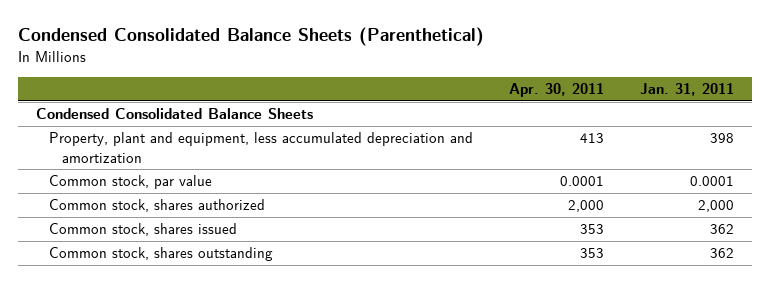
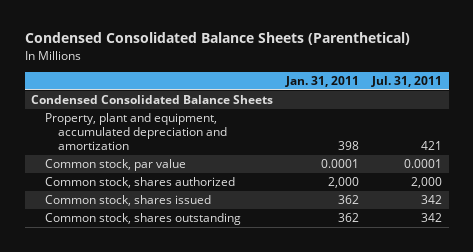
[508,82,604,97] Apr. 30, 2011 -> none
none -> [371,75,443,87] Jul. 31, 2011
[49,132,474,163] Property, plant and equipment, less accumulated depreciation and amortization -> [44,113,228,151] Property, plant and equipment, accumulated depreciation and amortization

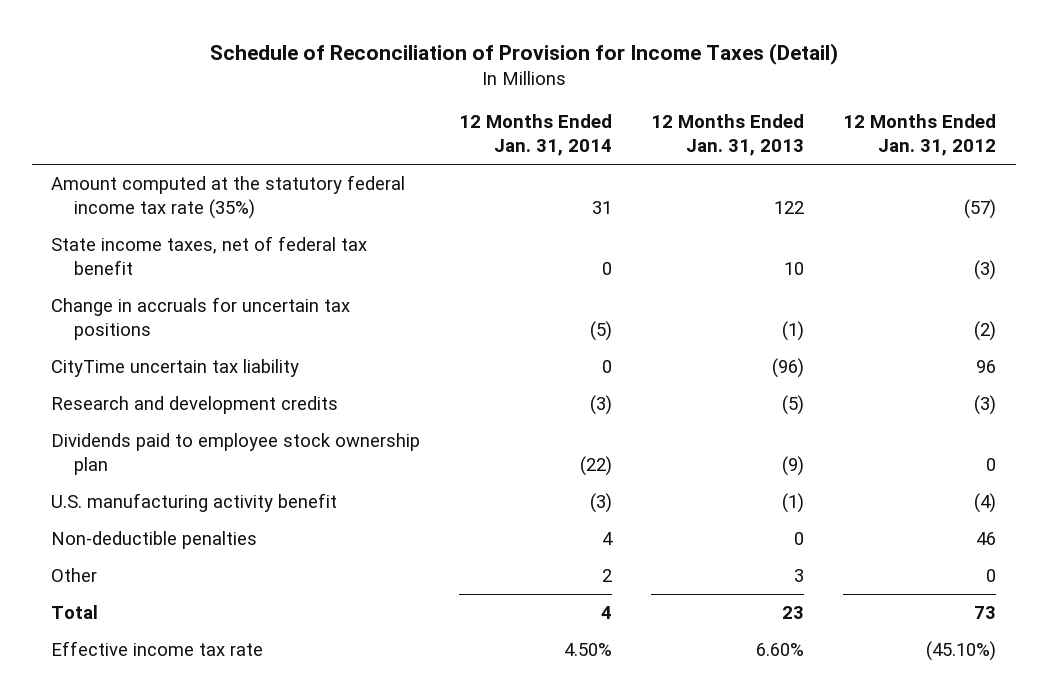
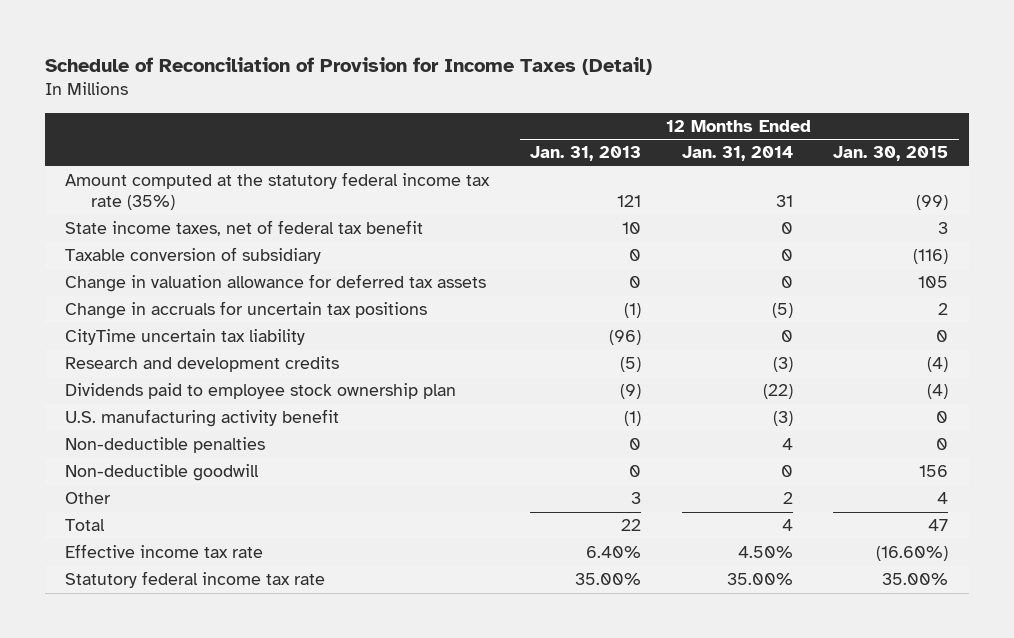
[843,114,997,157] 12 Months Ended Jan. 31, 2012 -> none
none -> [833,146,949,162] Jan. 30, 2015
[774,200,805,214] 122 -> [616,195,641,208] 121
none -> [65,247,322,265] Taxable conversion of subsidiary
none -> [65,274,487,293] Change in valuation allowance for deferred tax assets
none -> [65,464,260,482] Non-deductible goodwill
[782,606,805,620] 23 -> [620,519,641,532] 22
[756,643,805,657] 6.60% -> [585,546,641,559] 6.40%
none -> [65,571,326,589] Statutory federal income tax rate

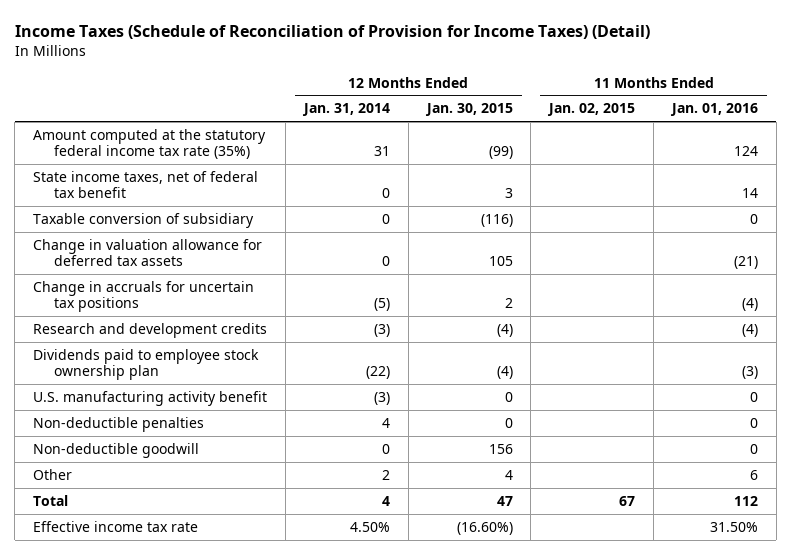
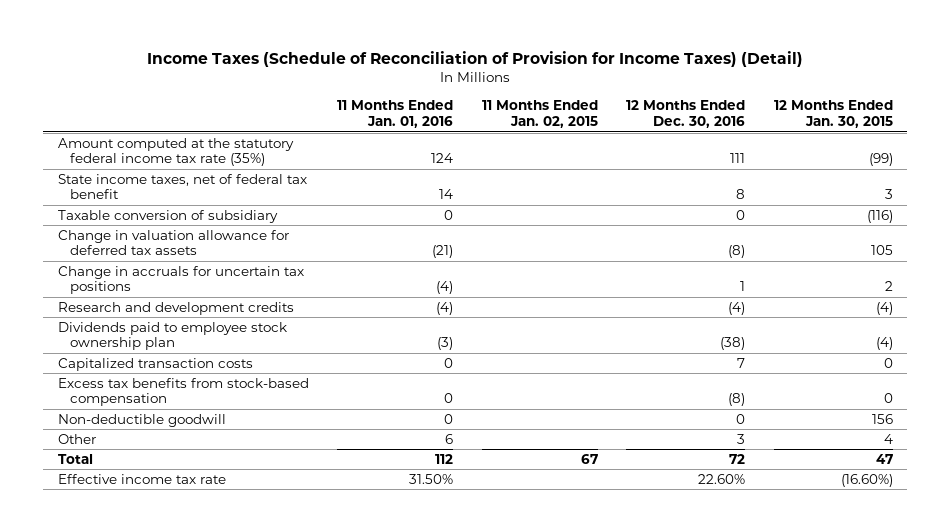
[301,103,390,117] Jan. 31, 2014 -> none
none -> [626,100,746,128] 12 Months Ended Dec. 30, 2016
[33,390,268,406] U.S. manufacturing activity benefit -> none
[33,416,205,432] Non-deductible penalties -> none
none -> [57,357,253,371] Capitalized transaction costs
none -> [57,377,309,407] Excess tax benefits from stock-based compensation

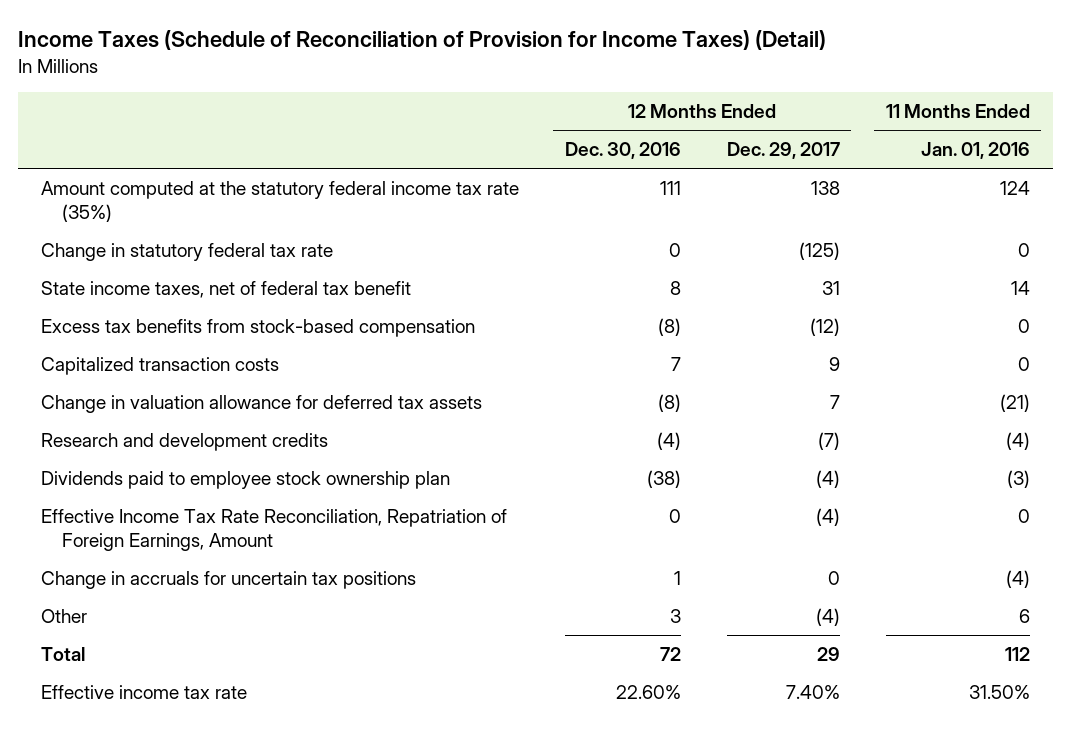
[481,100,598,128] 11 Months Ended Jan. 02, 2015 -> none
[773,100,893,128] 12 Months Ended Jan. 30, 2015 -> none
none -> [726,142,840,160] Dec. 29, 2017
none -> [40,242,333,261] Change in statutory federal tax rate
[57,209,278,223] Taxable conversion of subsidiary -> none
[57,377,309,407] Excess tax benefits from stock-based compensation -> [40,318,475,337] Excess tax benefits from stock-based compensation
[57,357,253,371] Capitalized transaction costs -> [40,356,279,375] Capitalized transaction costs
[57,413,226,427] Non-deductible goodwill -> none
none -> [40,508,507,552] Effective Income Tax Rate Reconciliation, Repatriation of Foreign Earnings, Amount
[57,265,304,295] Change in accruals for uncertain tax positions -> [40,570,416,589] Change in accruals for uncertain tax positions

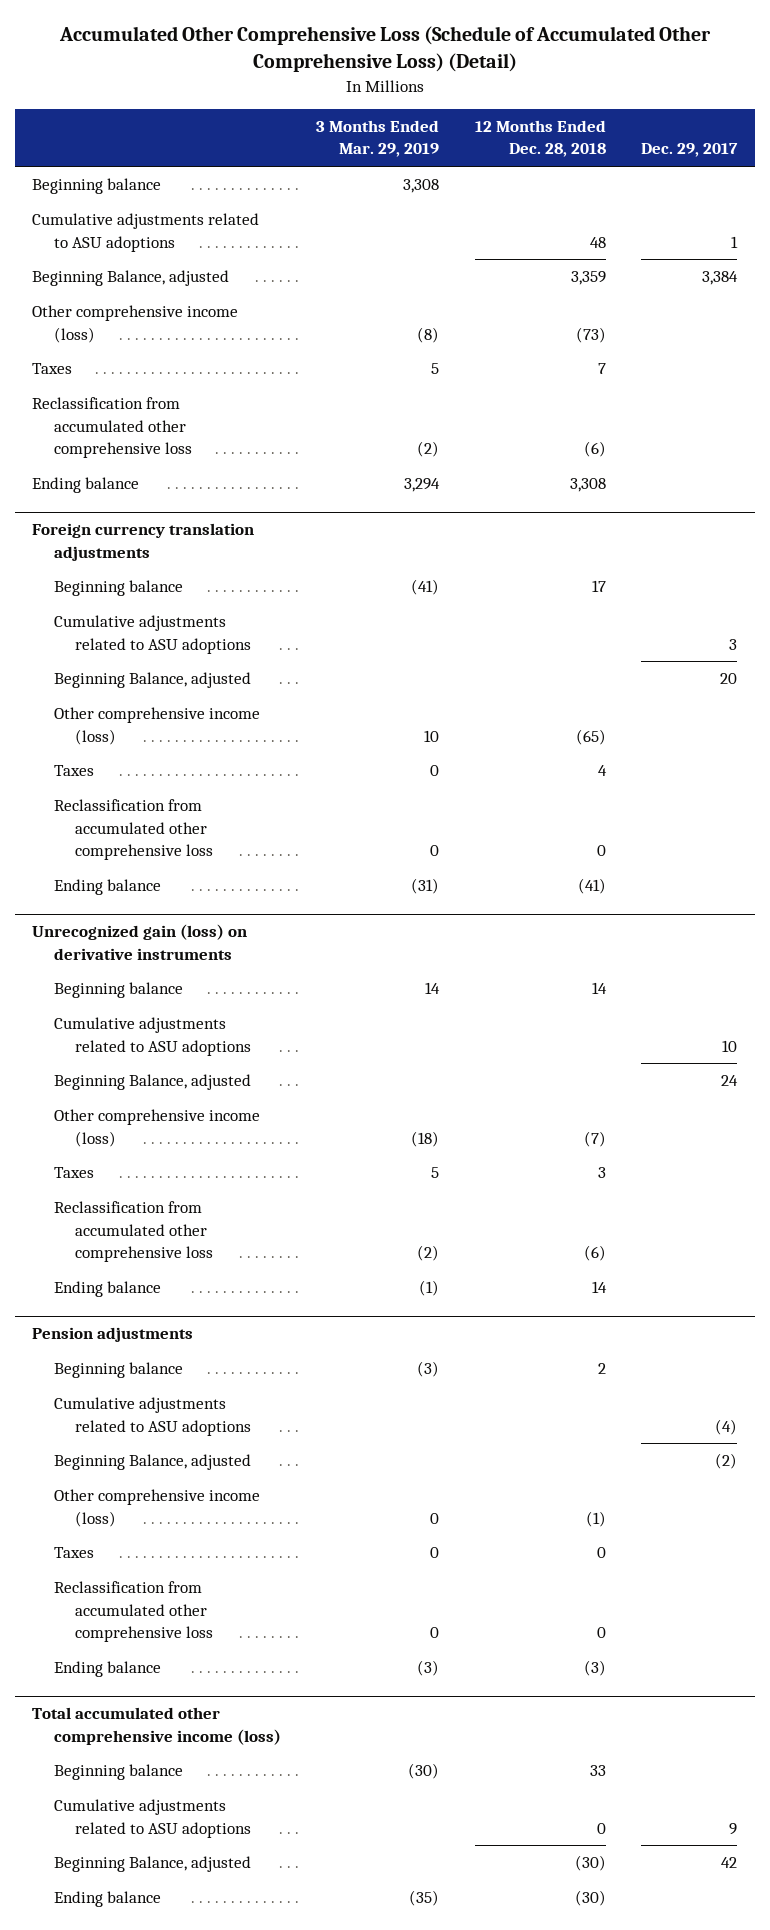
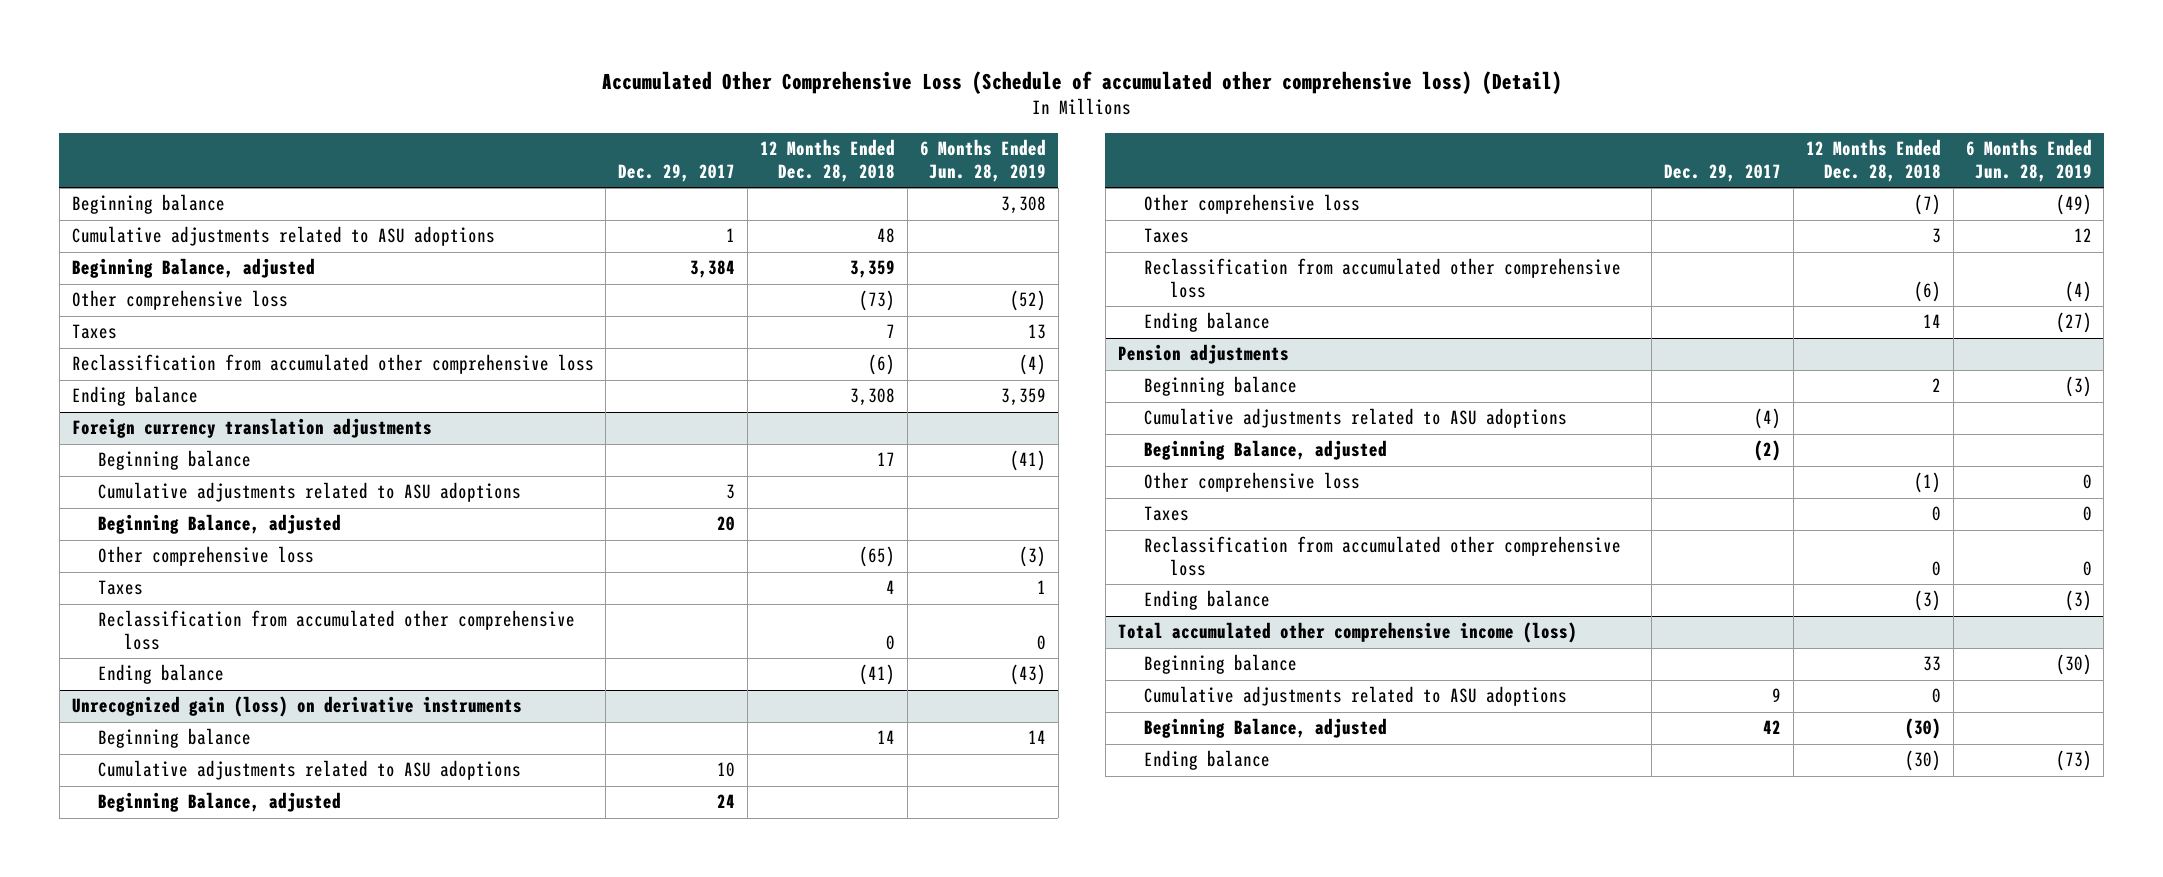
[58,26,711,73] Accumulated Other Comprehensive Loss (Schedule of Accumulated Other Comprehensive Loss) (Detail) -> [601,70,1562,94] Accumulated Other Comprehensive Loss (Schedule of accumulated other comprehensive loss) (Detail)
[316,120,440,158] 3 Months Ended Mar. 29, 2019 -> none
none -> [919,139,1046,183] 6 Months Ended Jun. 28, 2019
[32,305,239,343] Other comprehensive income (loss) -> [71,290,288,311] Other comprehensive loss
[53,707,260,745] Other comprehensive income (loss) -> [97,546,314,567] Other comprehensive loss
[53,1109,260,1147] Other comprehensive income (loss) -> [1143,194,1360,215] Other comprehensive loss
[53,1489,260,1527] Other comprehensive income (loss) -> [1143,472,1360,493] Other comprehensive loss

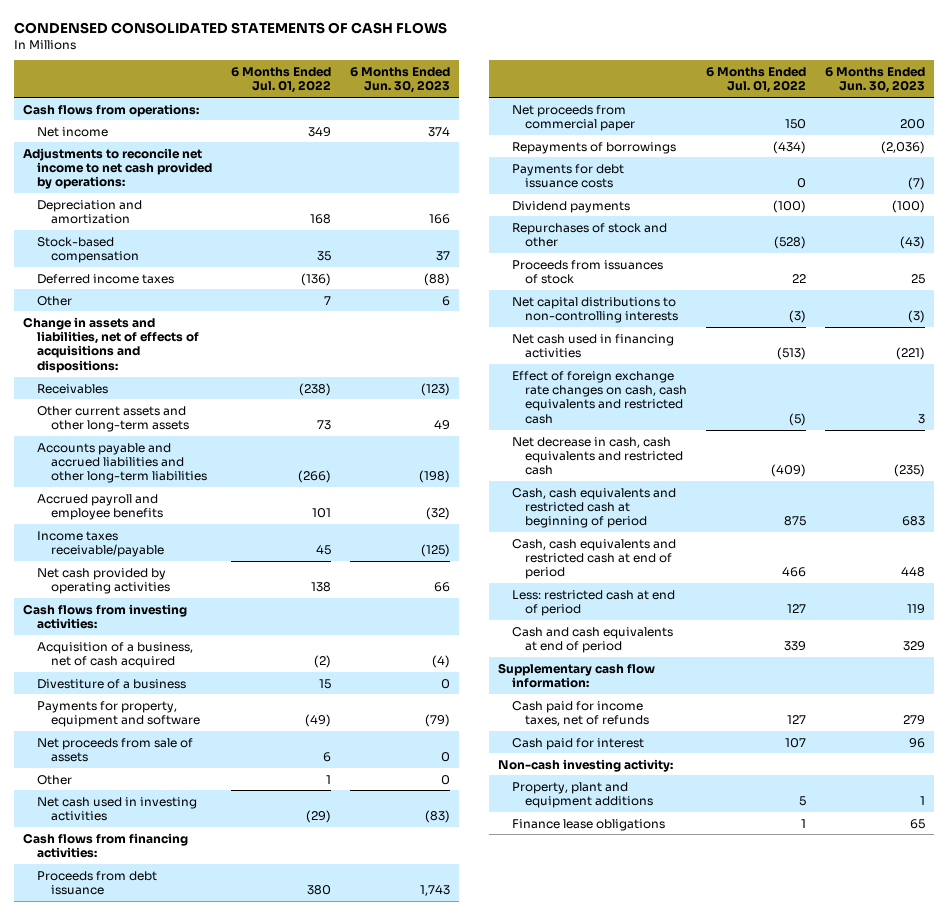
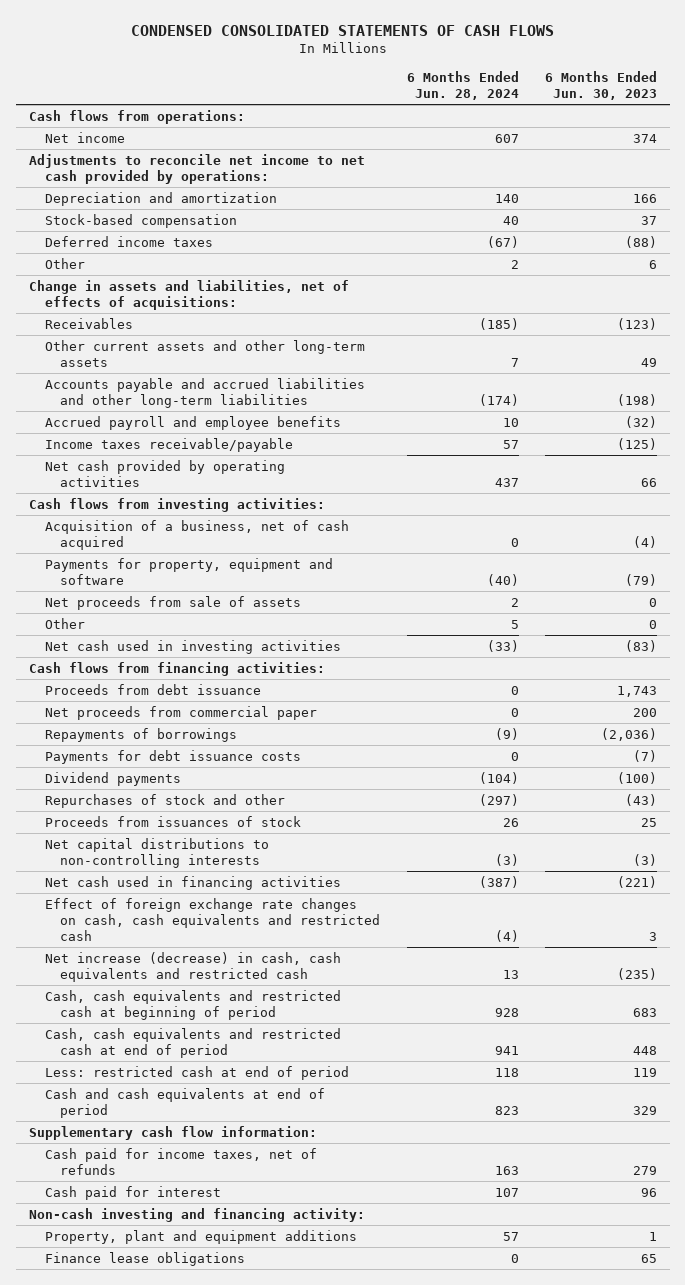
[231,66,332,94] 6 Months Ended Jul. 01, 2022 -> none
none -> [406,70,519,100] 6 Months Ended Jun. 28, 2024
[23,316,200,373] Change in assets and liabilities, net of effects of acquisitions and dispositions: -> [28,279,349,310] Change in assets and liabilities, net of effects of acquisitions:
[37,678,187,689] Divestiture of a business -> none
[511,436,684,476] Net decrease in cash, cash equivalents and restricted cash -> [44,951,341,982] Net increase (decrease) in cash, cash equivalents and restricted cash
[498,758,674,772] Non-cash investing activity: -> [28,1207,365,1222] Non-cash investing and financing activity:

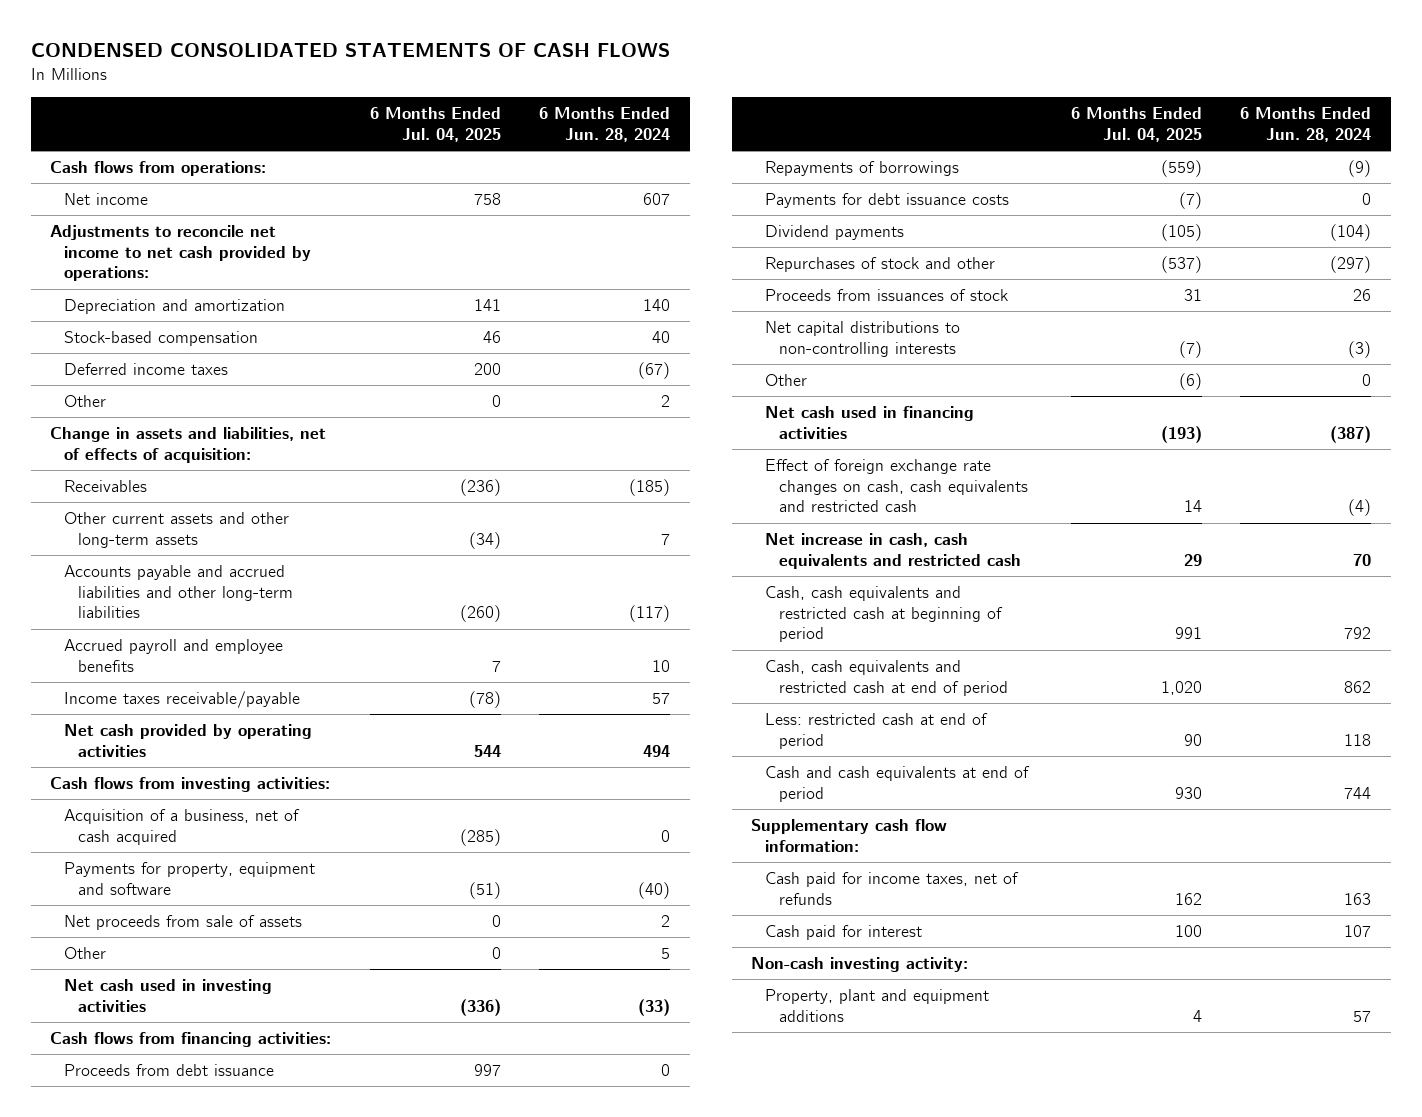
[544,70,657,100] 6 Months Ended Jun. 30, 2023 -> none
none -> [369,107,501,143] 6 Months Ended Jul. 04, 2025
[28,279,349,310] Change in assets and liabilities, net of effects of acquisitions: -> [50,426,327,463] Change in assets and liabilities, net of effects of acquisition:
[478,393,519,406] (174) -> [629,605,671,623] (117)
[494,477,519,487] 437 -> [643,744,671,757] 494
[44,705,317,720] Net proceeds from commercial paper -> none
none -> [765,373,808,386] Other
[44,951,341,982] Net increase (decrease) in cash, cash equivalents and restricted cash -> [765,532,1021,569] Net increase in cash, cash equivalents and restricted cash
[502,969,519,979] 13 -> [1353,553,1372,566] 70
[494,1007,519,1017] 928 -> [1344,627,1372,640] 792
[494,1045,519,1055] 941 -> [1344,680,1372,693] 862
[494,1105,519,1115] 823 -> [1344,786,1372,799] 744
[28,1207,365,1222] Non-cash investing and financing activity: -> [751,956,969,972] Non-cash investing activity:
[44,1251,245,1266] Finance lease obligations -> none

